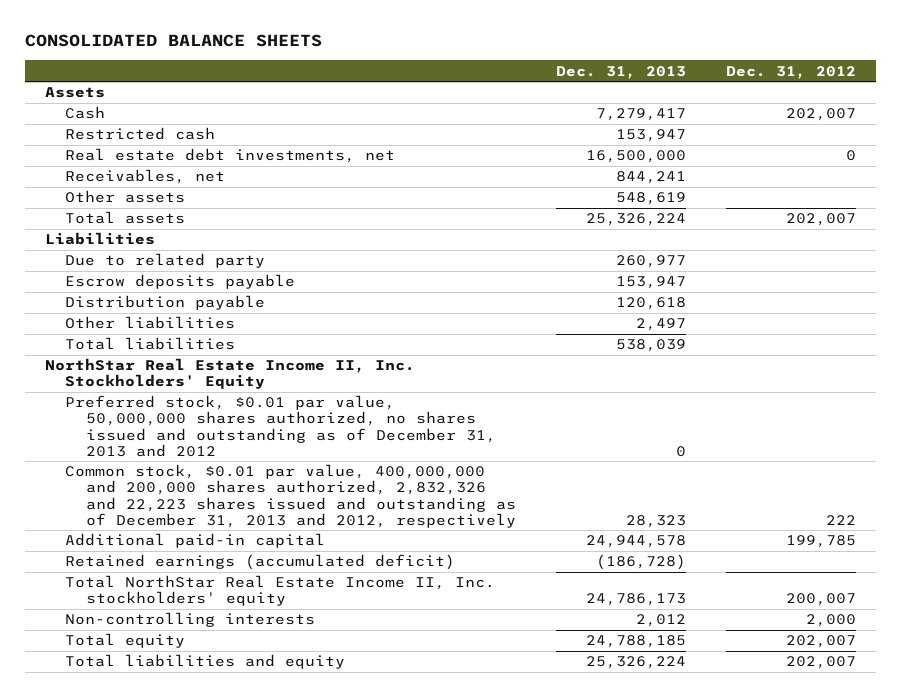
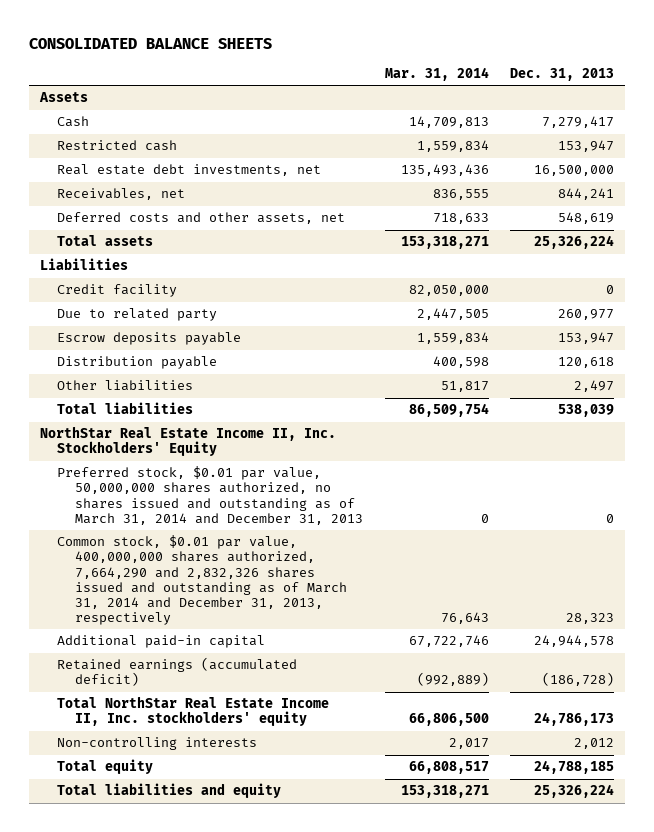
[725,65,856,79] Dec. 31, 2012 -> none
none -> [384,67,489,82] Mar. 31, 2014
[65,190,186,204] Other assets -> [57,212,346,225] Deferred costs and other assets, net
none -> [57,284,178,298] Credit facility
[65,395,497,457] Preferred stock, $0.01 par value, 50,000,000 shares authorized, no shares issued and outstanding as of December 31, 2013 and 2012 -> [57,466,363,525] Preferred stock, $0.01 par value, 50,000,000 shares authorized, no shares issued and outstanding as of March 31, 2014 and December 31, 2013
[65,464,517,528] Common stock, $0.01 par value, 400,000,000 and 200,000 shares authorized, 2,832,326 and 22,223 shares issued and outstanding as of December 31, 2013 and 2012, respectively -> [57,535,347,625] Common stock, $0.01 par value, 400,000,000 shares authorized, 7,664,290 and 2,832,326 shares issued and outstanding as of March 31, 2014 and December 31, 2013, respectively

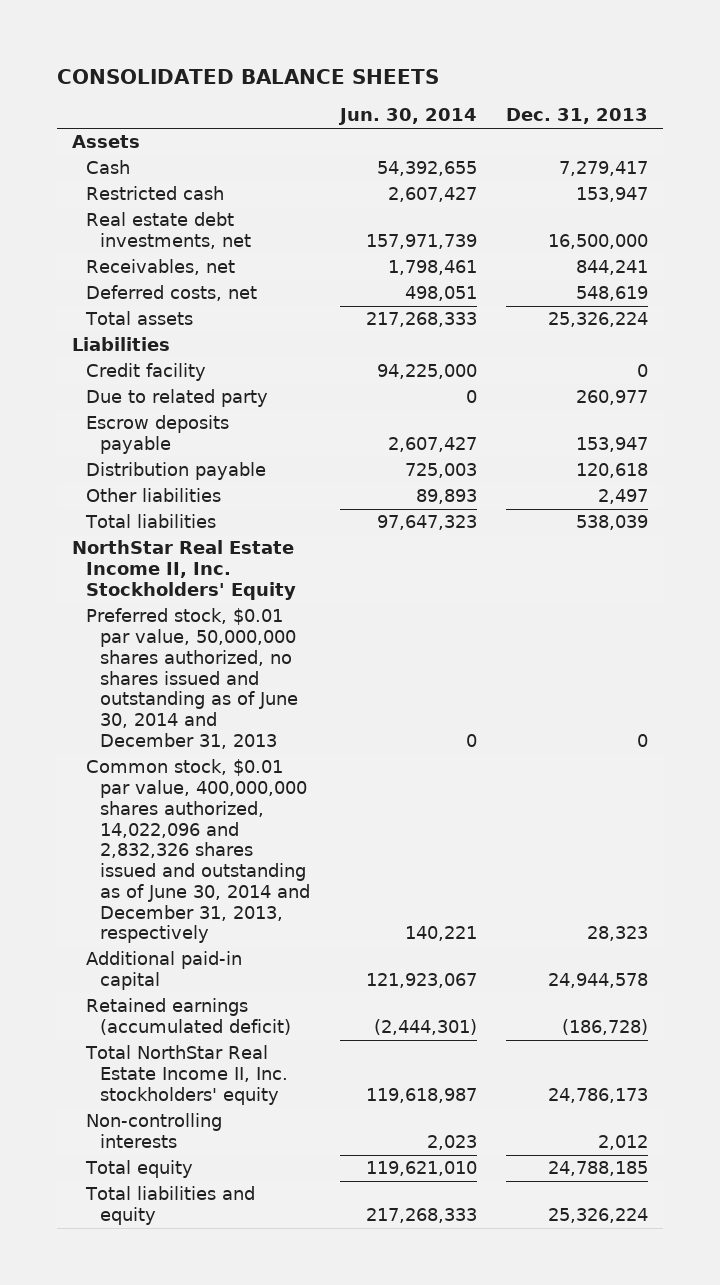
[384,67,489,82] Mar. 31, 2014 -> none
none -> [337,108,477,126] Jun. 30, 2014
[57,212,346,225] Deferred costs and other assets, net -> [85,285,257,302] Deferred costs, net
[57,466,363,525] Preferred stock, $0.01 par value, 50,000,000 shares authorized, no shares issued and outstanding as of March 31, 2014 and December 31, 2013 -> [85,608,299,749] Preferred stock, $0.01 par value, 50,000,000 shares authorized, no shares issued and outstanding as of June 30, 2014 and December 31, 2013
[57,535,347,625] Common stock, $0.01 par value, 400,000,000 shares authorized, 7,664,290 and 2,832,326 shares issued and outstanding as of March 31, 2014 and December 31, 2013, respectively -> [85,759,311,944] Common stock, $0.01 par value, 400,000,000 shares authorized, 14,022,096 and 2,832,326 shares issued and outstanding as of June 30, 2014 and December 31, 2013, respectively

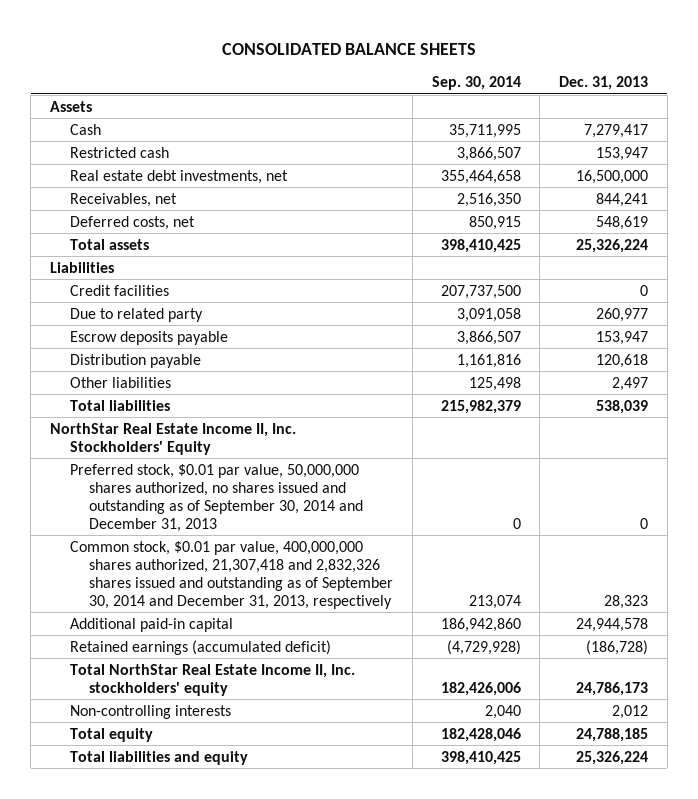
[337,108,477,126] Jun. 30, 2014 -> none
none -> [431,76,521,91] Sep. 30, 2014
[85,363,206,382] Credit facility -> [69,284,169,296] Credit facilities
[85,608,299,749] Preferred stock, $0.01 par value, 50,000,000 shares authorized, no shares issued and outstanding as of June 30, 2014 and December 31, 2013 -> [69,463,364,532] Preferred stock, $0.01 par value, 50,000,000 shares authorized, no shares issued and outstanding as of September 30, 2014 and December 31, 2013
[85,759,311,944] Common stock, $0.01 par value, 400,000,000 shares authorized, 14,022,096 and 2,832,326 shares issued and outstanding as of June 30, 2014 and December 31, 2013, respectively -> [69,540,394,609] Common stock, $0.01 par value, 400,000,000 shares authorized, 21,307,418 and 2,832,326 shares issued and outstanding as of September 30, 2014 and December 31, 2013, respectively

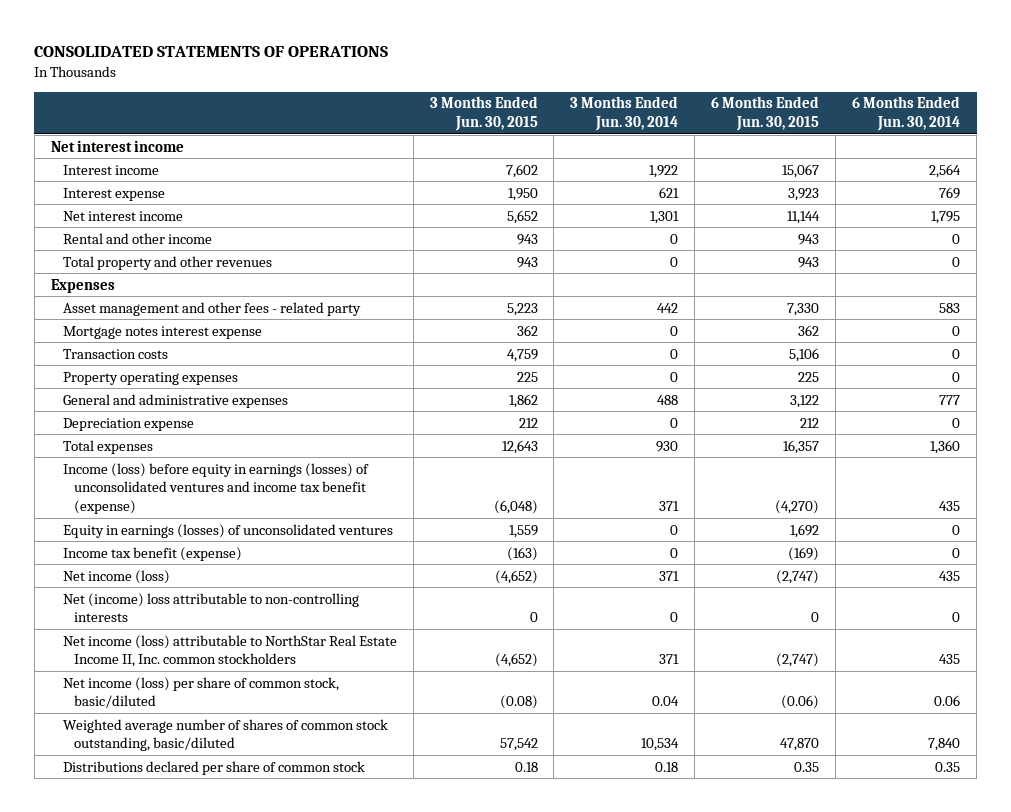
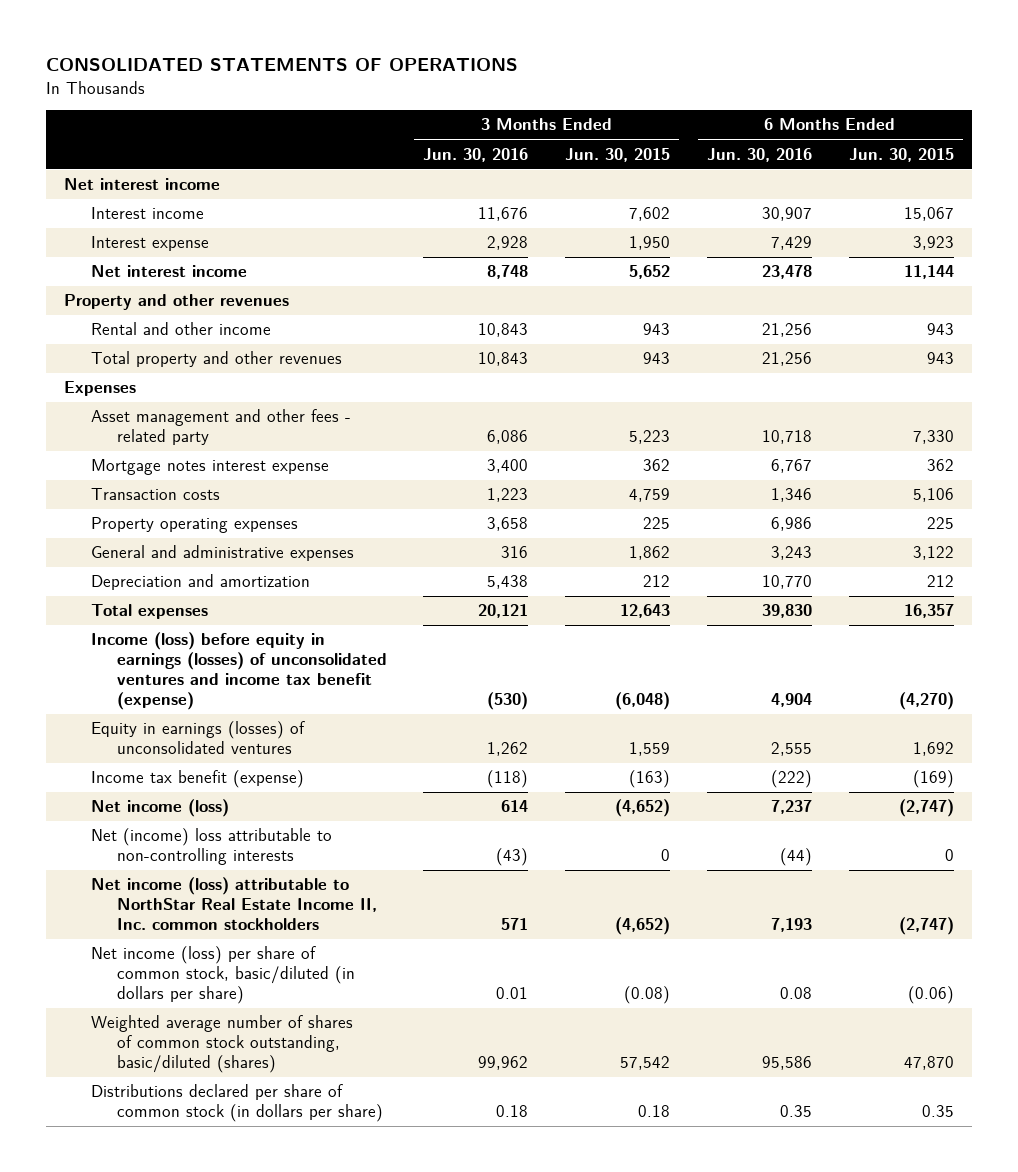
[570,96,679,131] 3 Months Ended Jun. 30, 2014 -> none
[852,96,961,131] 6 Months Ended Jun. 30, 2014 -> none
none -> [423,147,529,162] Jun. 30, 2016
none -> [706,147,812,162] Jun. 30, 2016
none -> [64,294,290,311] Property and other revenues
[62,417,194,431] Depreciation expense -> [90,574,310,591] Depreciation and amortization
[62,676,339,709] Net income (loss) per share of common stock, basic/diluted -> [90,946,355,1004] Net income (loss) per share of common stock, basic/diluted (in dollars per share)
[62,718,388,752] Weighted average number of shares of common stock outstanding, basic/diluted -> [90,1015,353,1073] Weighted average number of shares of common stock outstanding, basic/diluted (shares)
[62,760,365,775] Distributions declared per share of common stock -> [90,1084,383,1123] Distributions declared per share of common stock (in dollars per share)

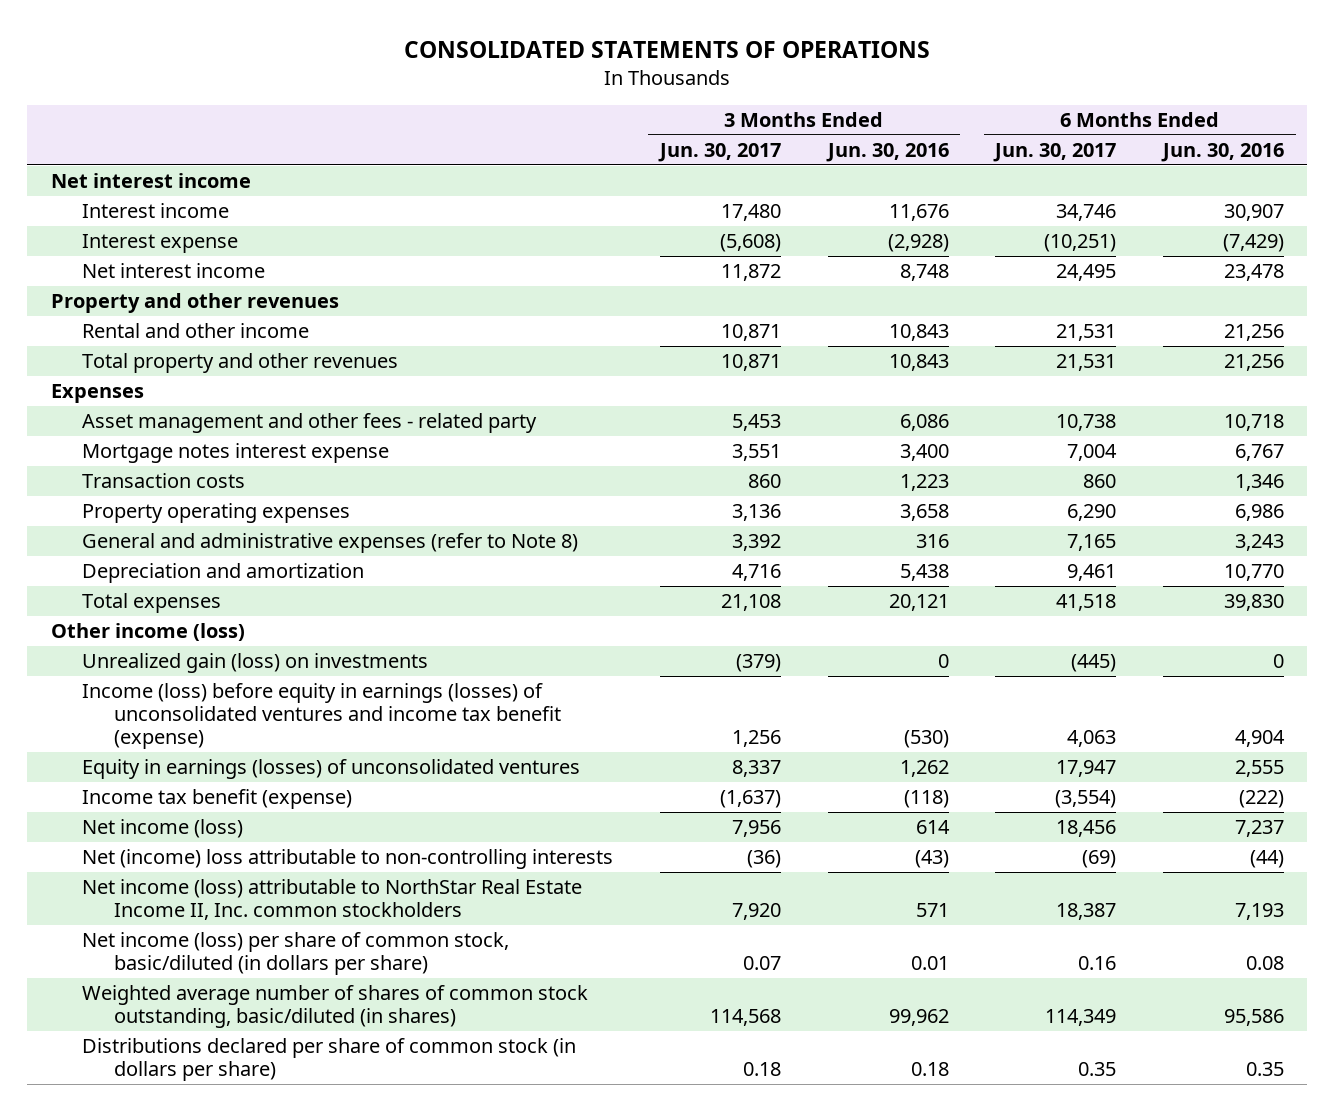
[565,147,671,162] Jun. 30, 2015 -> none
[848,147,954,162] Jun. 30, 2015 -> none
none -> [657,142,781,162] Jun. 30, 2017
none -> [993,142,1117,162] Jun. 30, 2017
[487,236,529,251] 2,928 -> [887,234,949,253] (2,928)
[770,236,812,251] 7,429 -> [1223,234,1285,253] (7,429)
[90,545,354,562] General and administrative expenses -> [82,533,579,554] General and administrative expenses (refer to Note 8)
none -> [50,623,245,642] Other income (loss)
none -> [82,653,429,674] Unrealized gain (loss) on investments
[90,1015,353,1073] Weighted average number of shares of common stock outstanding, basic/diluted (shares) -> [82,985,589,1029] Weighted average number of shares of common stock outstanding, basic/diluted (in shares)

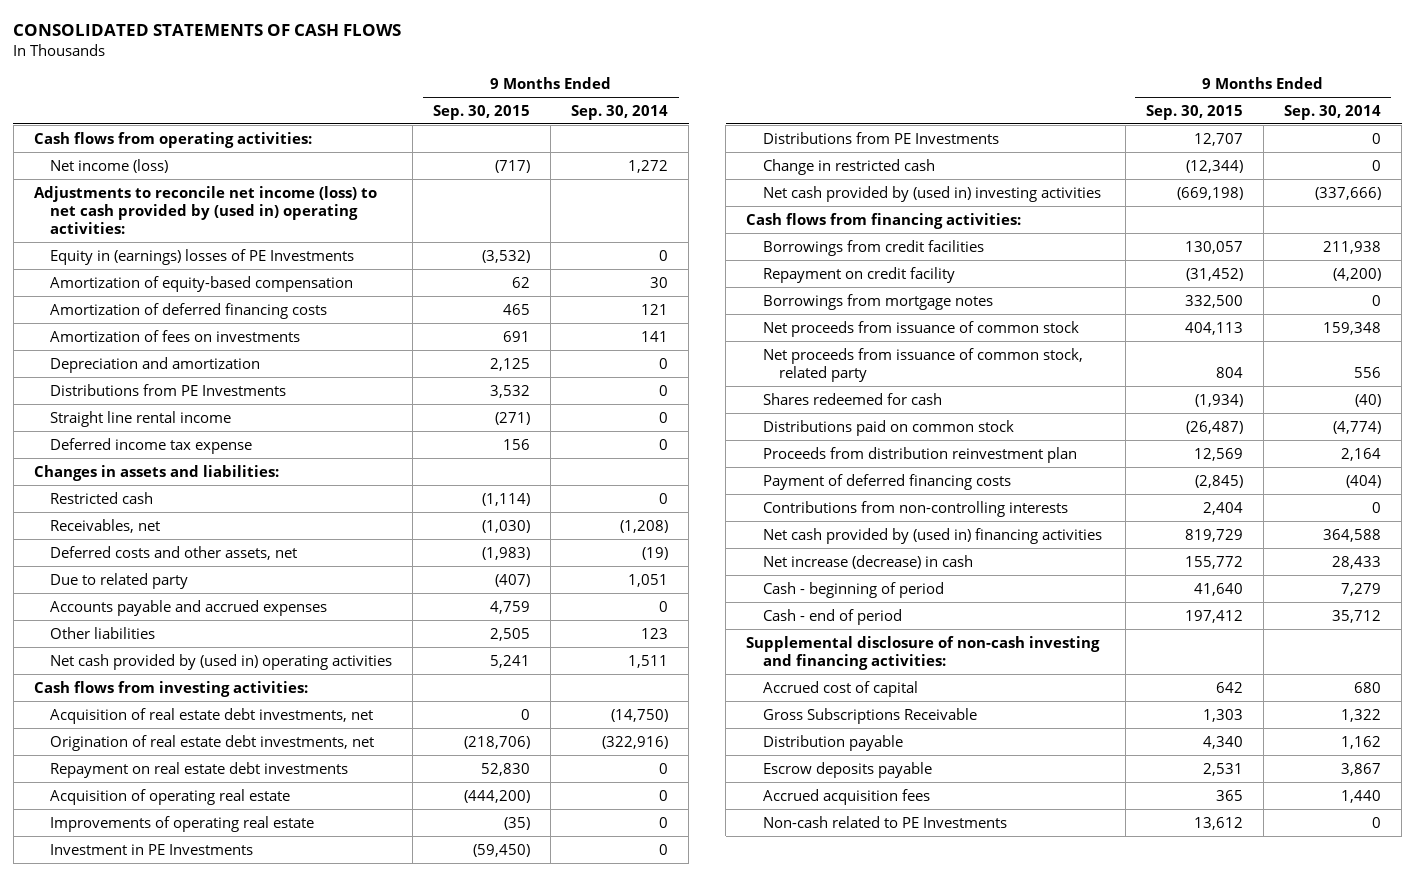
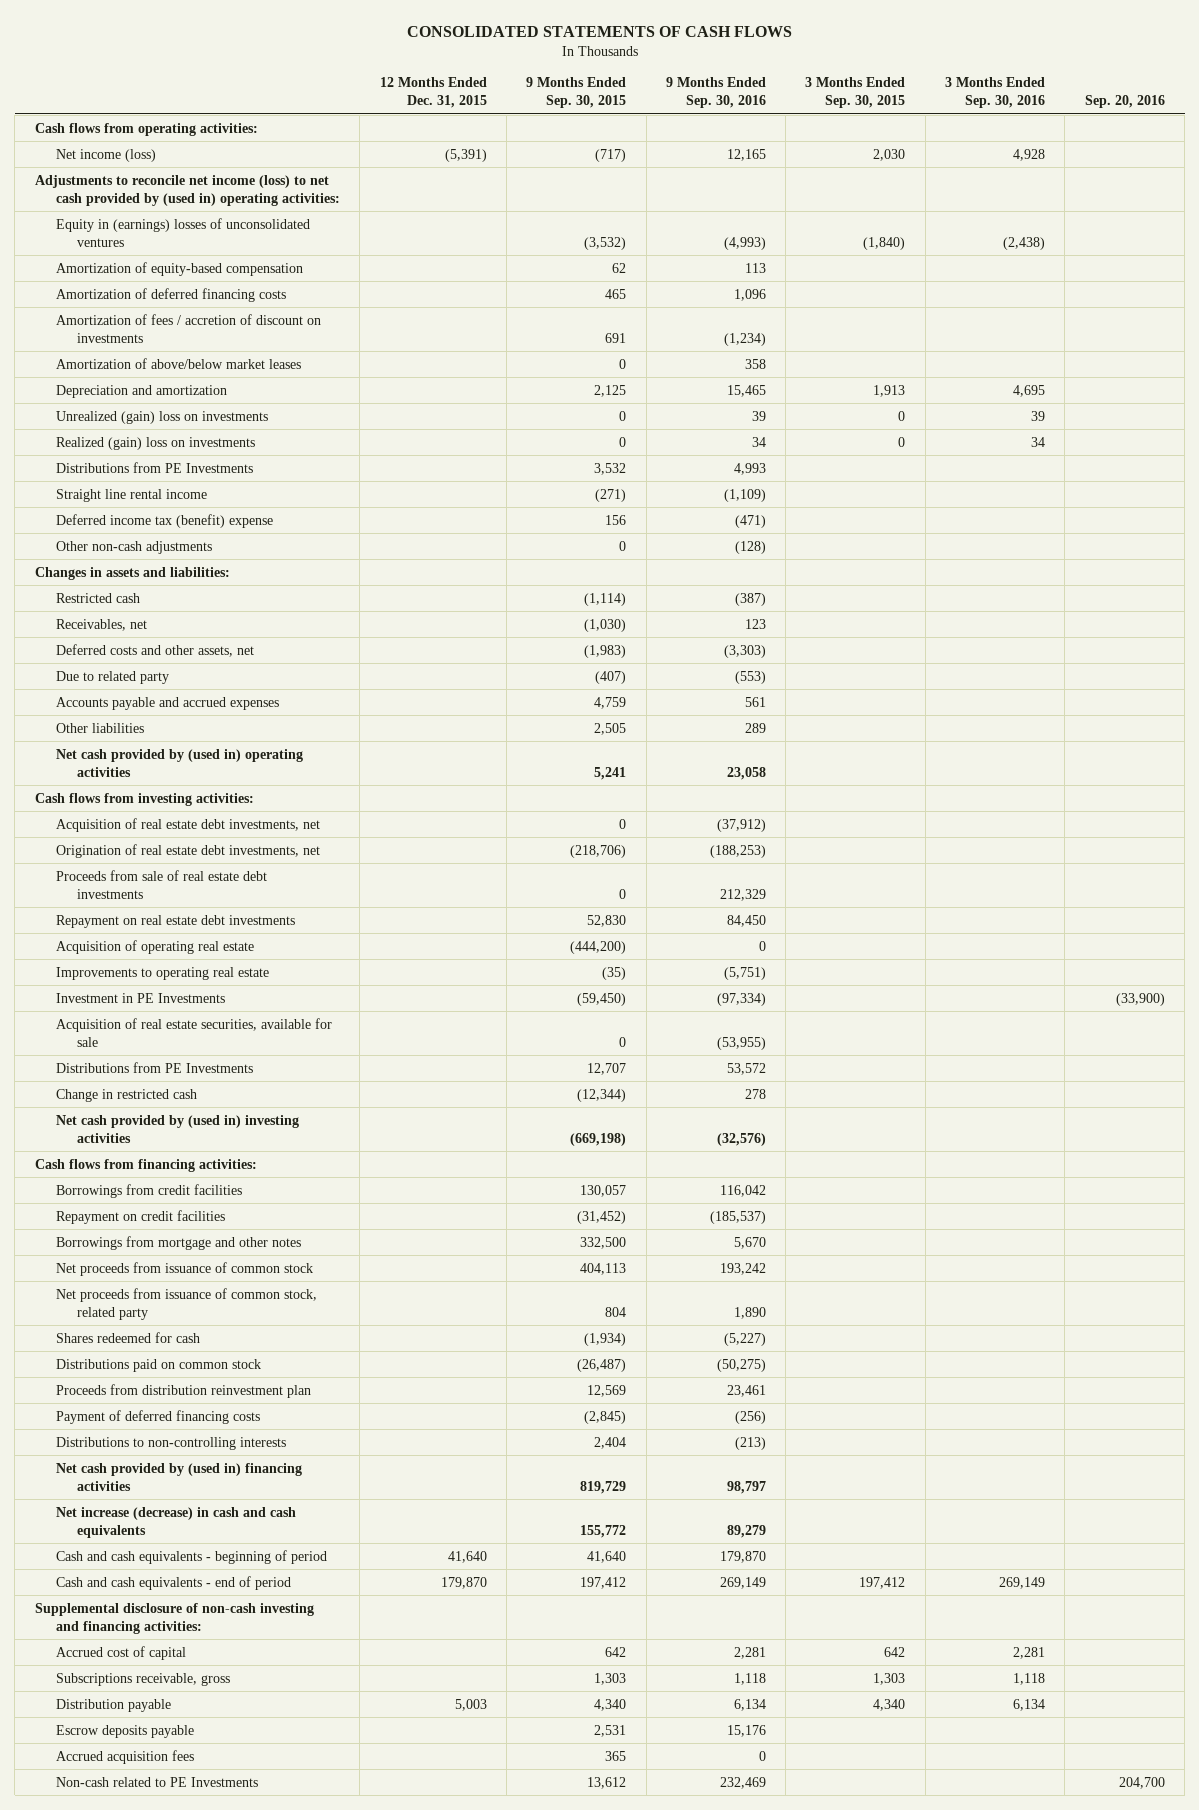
[571,104,669,120] Sep. 30, 2014 -> none
none -> [379,77,487,109] 12 Months Ended Dec. 31, 2015
none -> [665,77,766,109] 9 Months Ended Sep. 30, 2016
none -> [805,77,906,109] 3 Months Ended Sep. 30, 2015
none -> [945,77,1046,109] 3 Months Ended Sep. 30, 2016
none -> [1084,95,1165,109] Sep. 20, 2016
[49,248,354,265] Equity in (earnings) losses of PE Investments -> [55,217,310,247] Equity in (earnings) losses of unconsolidated ventures
[49,329,300,342] Amortization of fees on investments -> [55,313,321,343] Amortization of fees / accretion of discount on investments
none -> [55,357,301,369] Amortization of above/below market leases
none -> [55,410,268,424] Unrealized (gain) loss on investments
none -> [55,436,255,450] Realized (gain) loss on investments
[49,437,252,454] Deferred income tax expense -> [55,513,273,528] Deferred income tax (benefit) expense
none -> [55,540,212,554] Other non-cash adjustments
none -> [55,869,267,899] Proceeds from sale of real estate debt investments
[49,815,314,832] Improvements of operating real estate -> [55,966,269,980] Improvements to operating real estate
none -> [55,1017,332,1047] Acquisition of real estate securities, available for sale
[762,266,955,283] Repayment on credit facility -> [55,1209,225,1224] Repayment on credit facilities
[762,293,993,310] Borrowings from mortgage notes -> [55,1235,301,1250] Borrowings from mortgage and other notes
[762,500,1068,517] Contributions from non-controlling interests -> [55,1436,286,1450] Distributions to non-controlling interests
[762,554,973,569] Net increase (decrease) in cash -> [55,1506,296,1538] Net increase (decrease) in cash and cash equivalents
[762,581,944,598] Cash - beginning of period -> [55,1549,327,1564] Cash and cash equivalents - beginning of period
[762,608,902,625] Cash - end of period -> [55,1575,291,1590] Cash and cash equivalents - end of period
[762,707,977,724] Gross Subscriptions Receivable -> [55,1672,230,1686] Subscriptions receivable, gross

